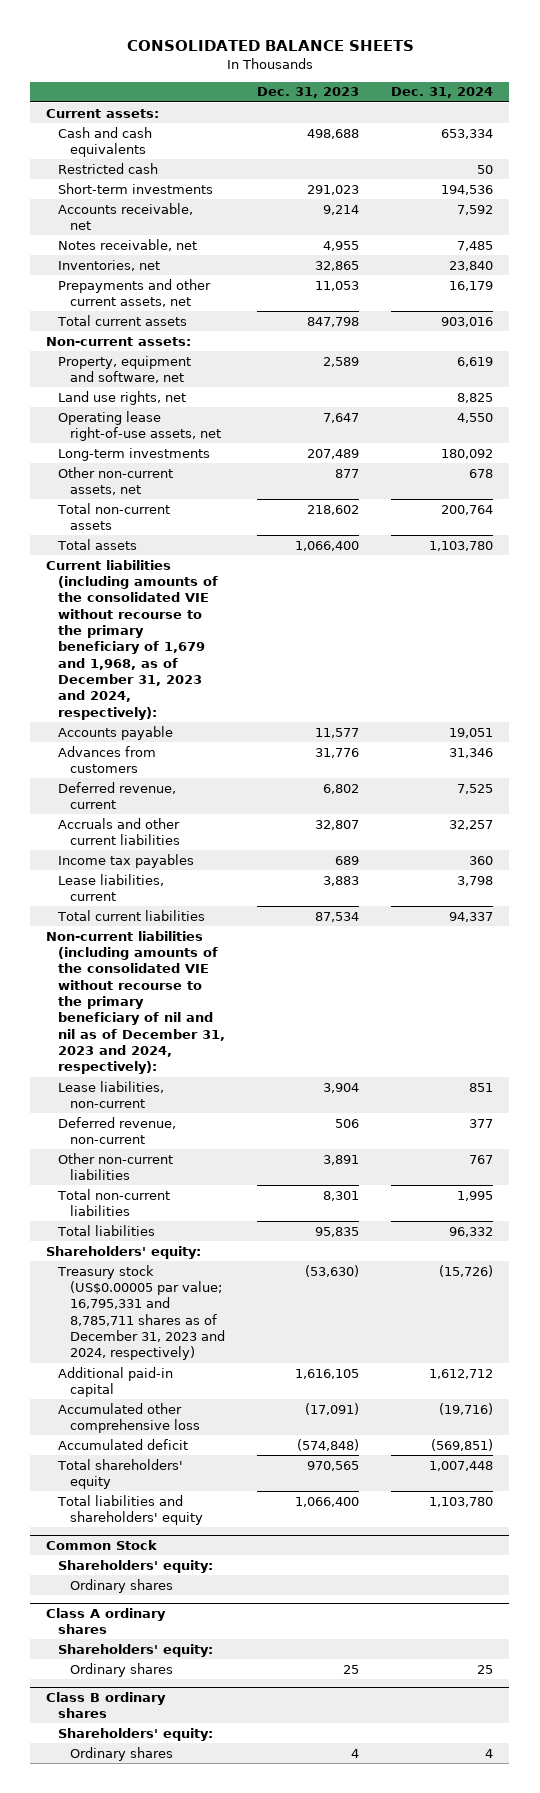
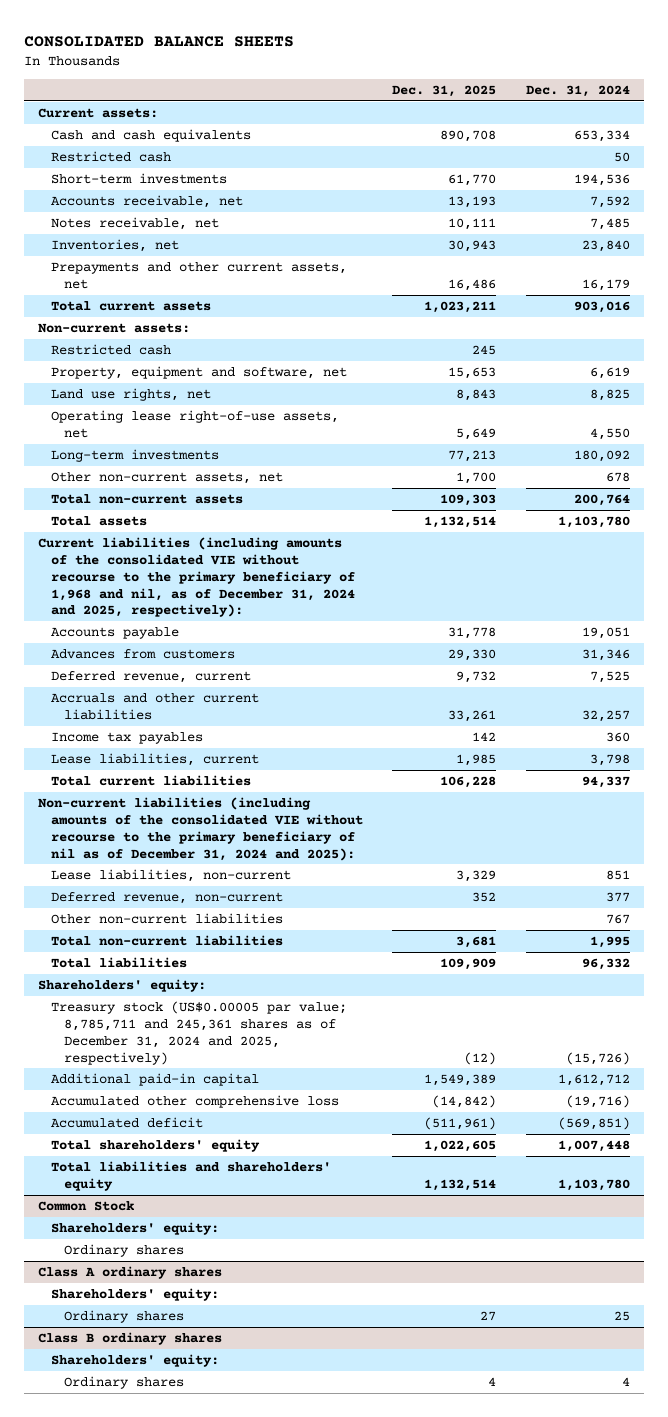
[257,87,360,99] Dec. 31, 2023 -> none
none -> [392,85,497,98] Dec. 31, 2025
none -> [51,343,172,355] Restricted cash
[46,559,219,720] Current liabilities (including amounts of the consolidated VIE without recourse to the primary beneficiary of 1,679 and 1,968, as of December 31, 2023 and 2024, respectively): -> [38,536,356,618] Current liabilities (including amounts of the consolidated VIE without recourse to the primary beneficiary of 1,968 and nil, as of December 31, 2024 and 2025, respectively):
[46,930,226,1075] Non-current liabilities (including amounts of the consolidated VIE without recourse to the primary beneficiary of nil and nil as of December 31, 2023 and 2024, respectively): -> [38,796,364,861] Non-current liabilities (including amounts of the consolidated VIE without recourse to the primary beneficiary of nil as of December 31, 2024 and 2025):
[57,1264,226,1361] Treasury stock (US$0.00005 par value; 16,795,331 and 8,785,711 shares as of December 31, 2023 and 2024, respectively) -> [51,1000,348,1065] Treasury stock (US$0.00005 par value; 8,785,711 and 245,361 shares as of December 31, 2024 and 2025, respectively)

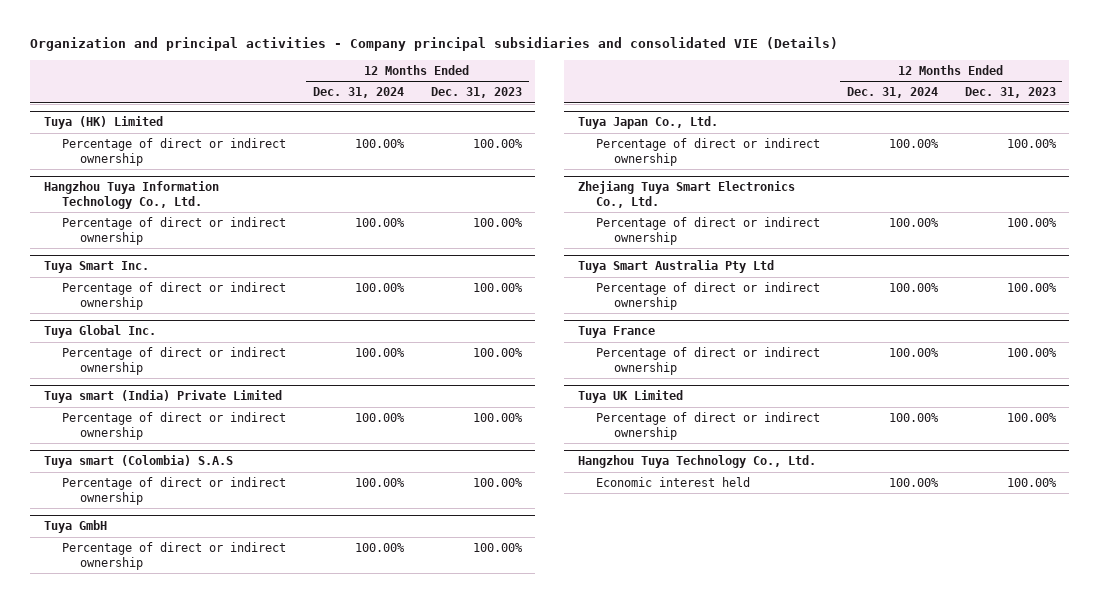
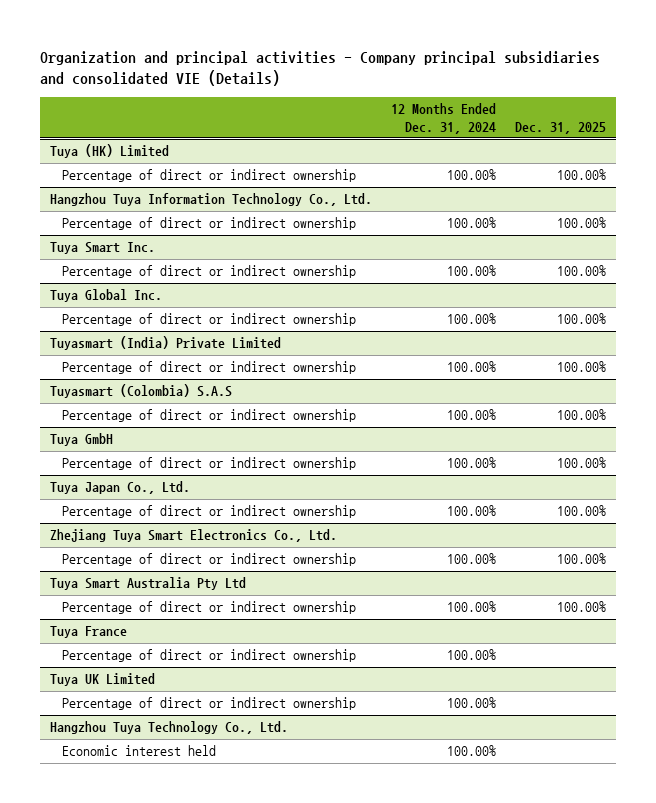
[430,87,522,99] Dec. 31, 2023 -> none
none -> [515,121,607,134] Dec. 31, 2025
[43,390,282,404] Tuya smart (India) Private Limited -> [49,336,281,351] Tuyasmart (India) Private Limited
[43,455,233,469] Tuya smart (Colombia) S.A.S -> [49,384,232,399] Tuyasmart (Colombia) S.A.S

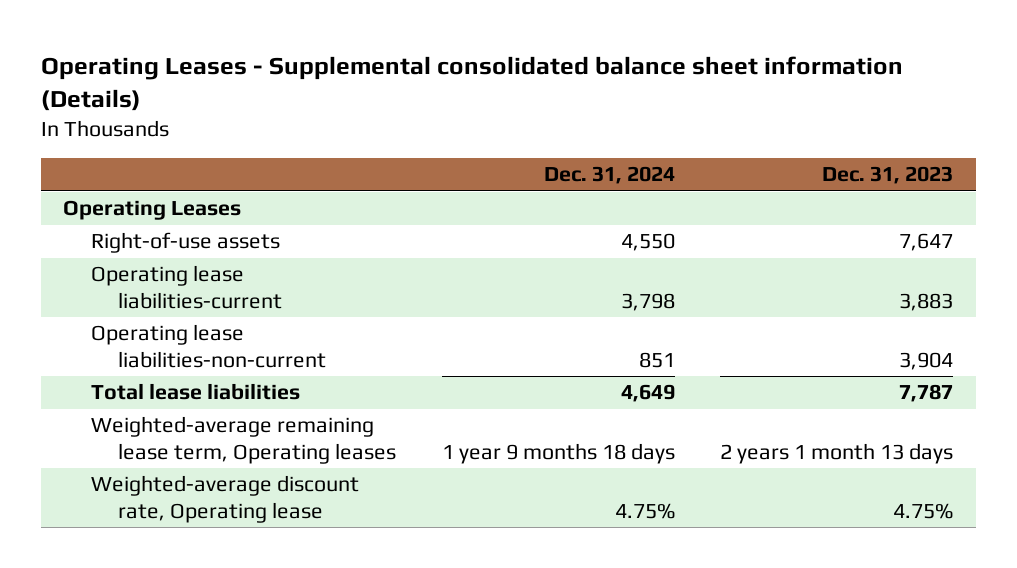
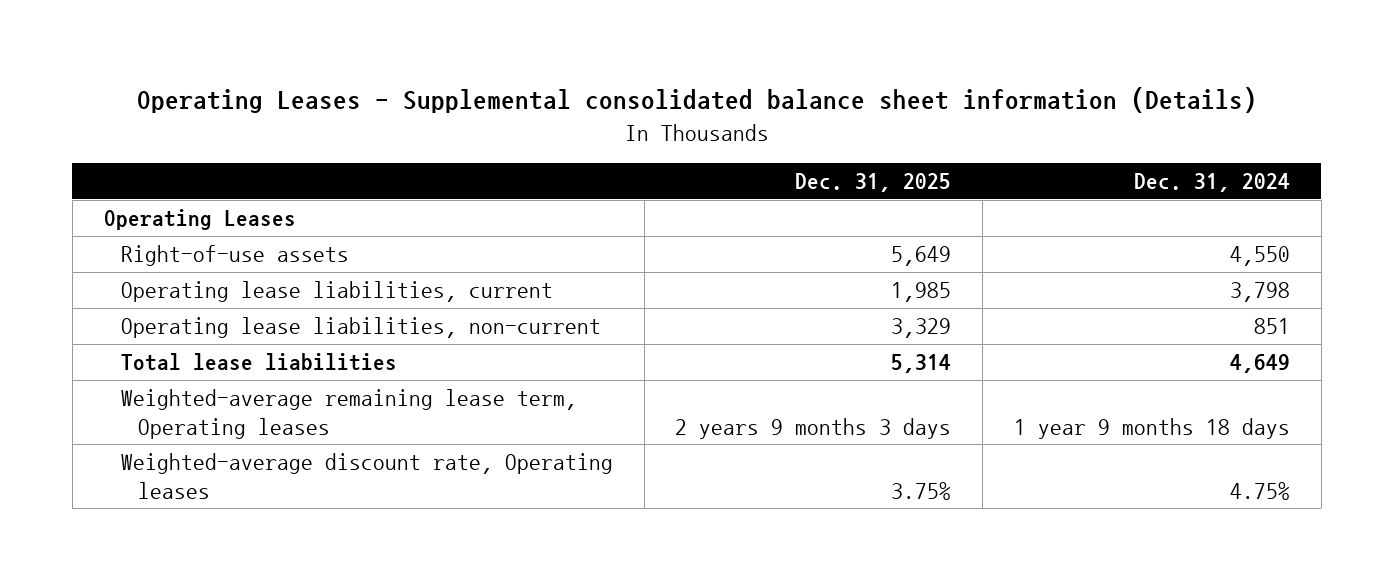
[822,166,954,185] Dec. 31, 2023 -> none
none -> [795,173,952,193] Dec. 31, 2025
[90,265,283,309] Operating lease liabilities-current -> [120,281,553,303] Operating lease liabilities, current
[90,324,327,368] Operating lease liabilities-non-current -> [120,317,601,339] Operating lease liabilities, non-current
[90,475,359,523] Weighted-average discount rate, Operating lease -> [120,453,613,499] Weighted-average discount rate, Operating leases

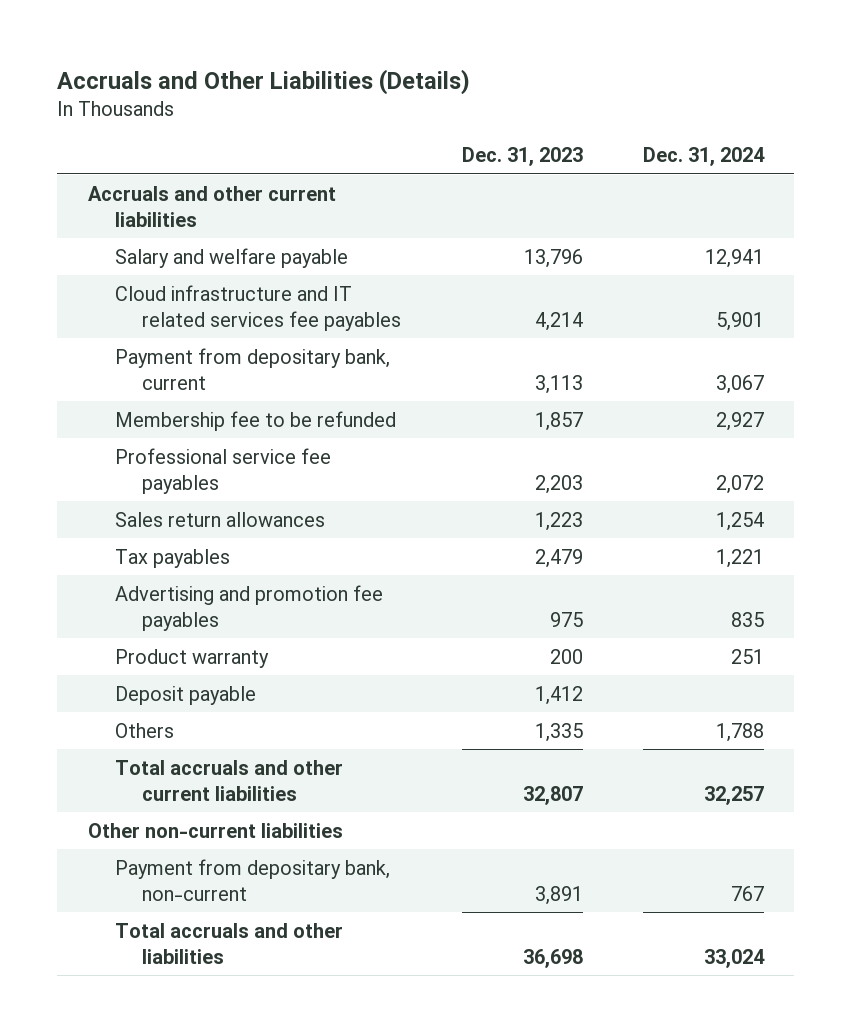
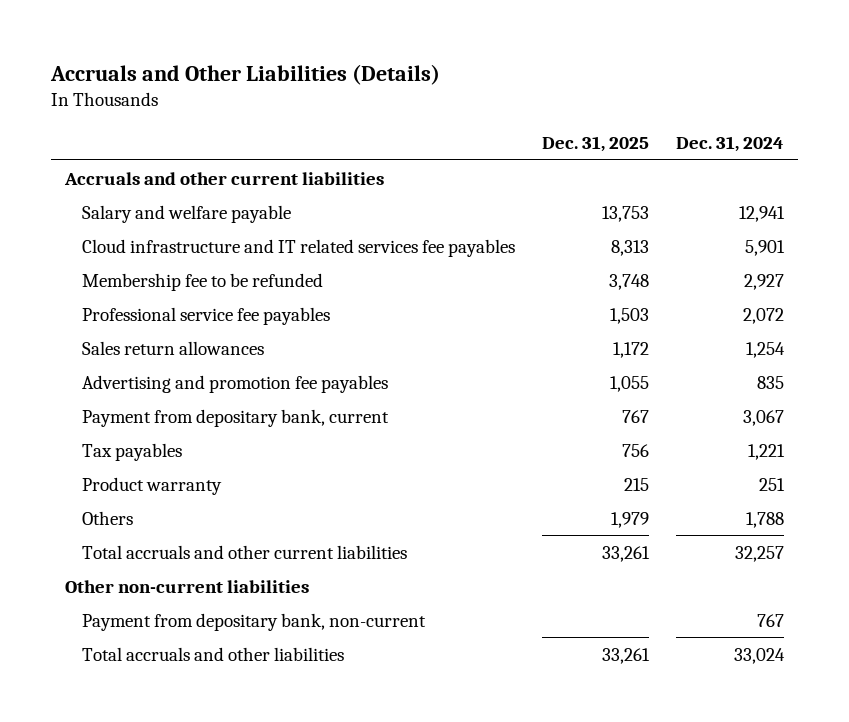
[461,147,583,167] Dec. 31, 2023 -> none
none -> [542,135,650,152] Dec. 31, 2025
[114,347,390,390] Payment from depositary bank, current -> [81,408,389,427] Payment from depositary bank, current
[114,548,230,568] Tax payables -> [81,442,182,461] Tax payables
[114,685,256,705] Deposit payable -> none

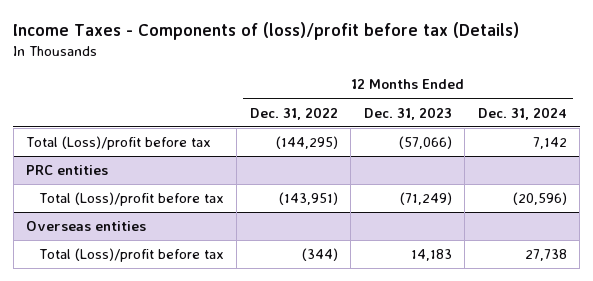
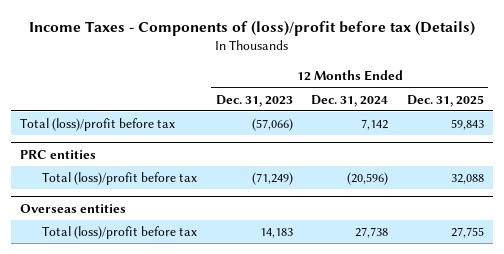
[249,106,338,120] Dec. 31, 2022 -> none
none -> [406,94,484,107] Dec. 31, 2025
[26,136,212,151] Total (Loss)/profit before tax -> [20,118,176,132] Total (loss)/profit before tax
[38,192,224,207] Total (Loss)/profit before tax -> [42,172,198,186] Total (loss)/profit before tax
[38,248,224,263] Total (Loss)/profit before tax -> [42,226,198,240] Total (loss)/profit before tax

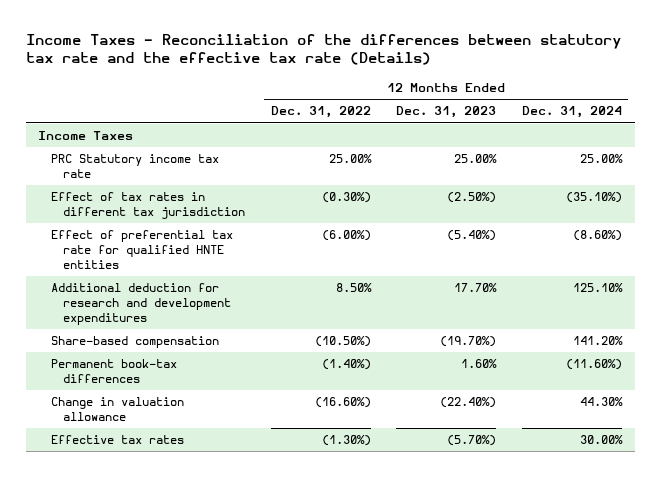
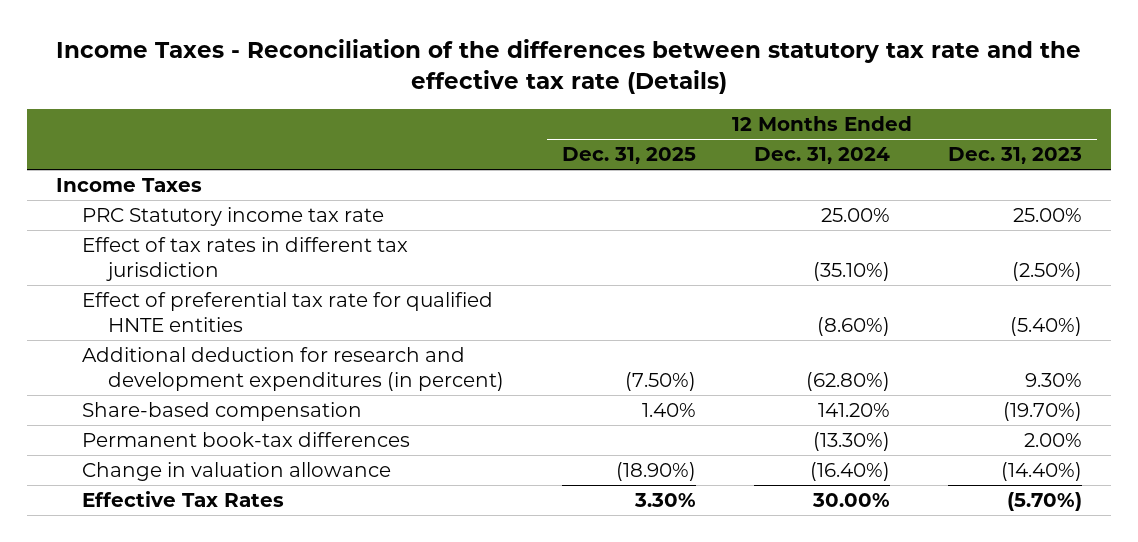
[270,106,371,119] Dec. 31, 2022 -> none
none -> [561,147,696,165] Dec. 31, 2025
[50,283,231,325] Additional deduction for research and development expenditures -> [81,347,504,391] Additional deduction for research and development expenditures (in percent)
[454,283,498,293] 17.70% -> [1025,372,1083,387] 9.30%
[572,283,623,293] 125.10% -> [806,371,891,391] (62.80%)
[461,359,498,369] 1.60% -> [1024,433,1083,448] 2.00%
[565,359,622,371] (11.60%) -> [813,432,891,452] (13.30%)
[440,397,497,409] (22.40%) -> [1001,462,1083,482] (14.40%)
[579,397,623,407] 44.30% -> [810,462,891,482] (16.40%)
[50,435,184,445] Effective tax rates -> [81,491,284,508] Effective Tax Rates

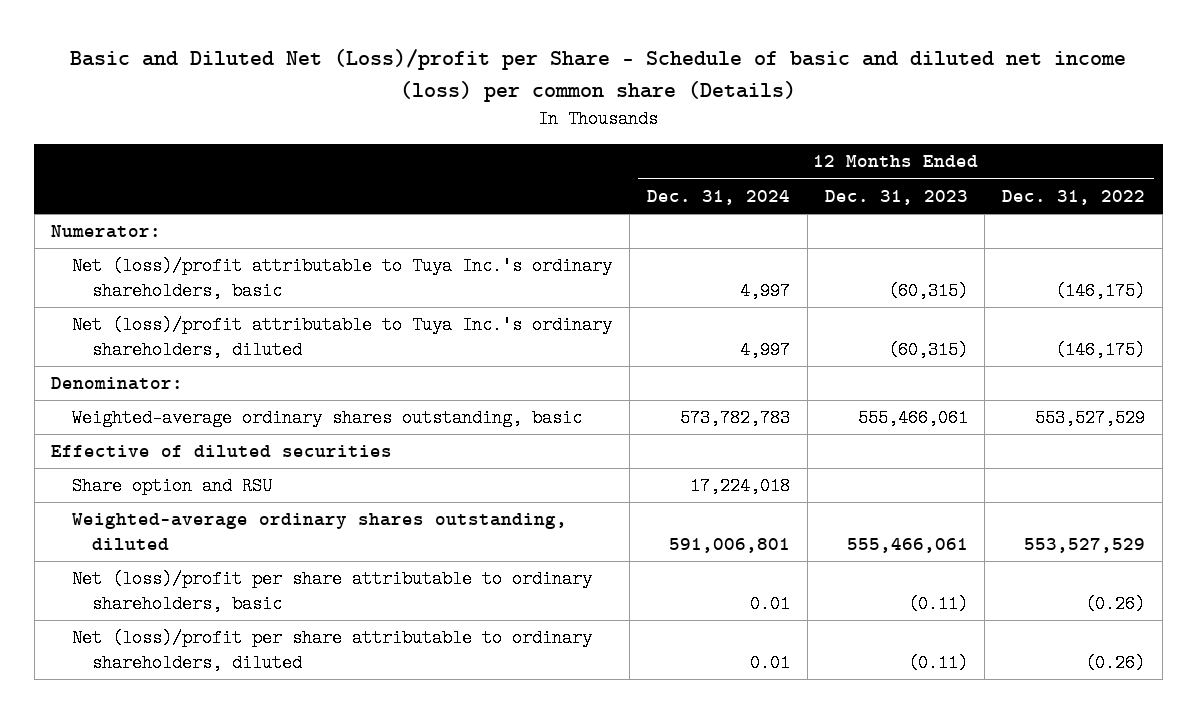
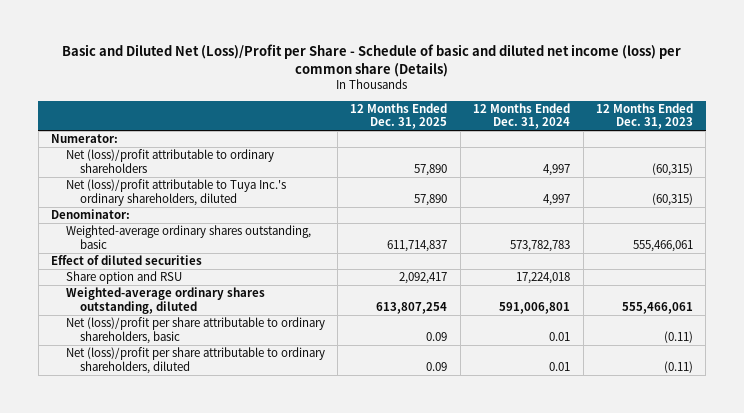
[70,49,1127,102] Basic and Diluted Net (Loss)/profit per Share - Schedule of basic and diluted net income (loss) per common share (Details) -> [62,43,682,77] Basic and Diluted Net (Loss)/Profit per Share - Schedule of basic and diluted net income (loss) per common share (Details)
[1002,189,1146,205] Dec. 31, 2022 -> none
none -> [350,102,448,130] 12 Months Ended Dec. 31, 2025
[71,257,612,300] Net (loss)/profit attributable to Tuya Inc.'s ordinary shareholders, basic -> [65,149,274,173] Net (loss)/profit attributable to ordinary shareholders
[51,445,393,458] Effective of diluted securities -> [51,255,203,266] Effect of diluted securities

